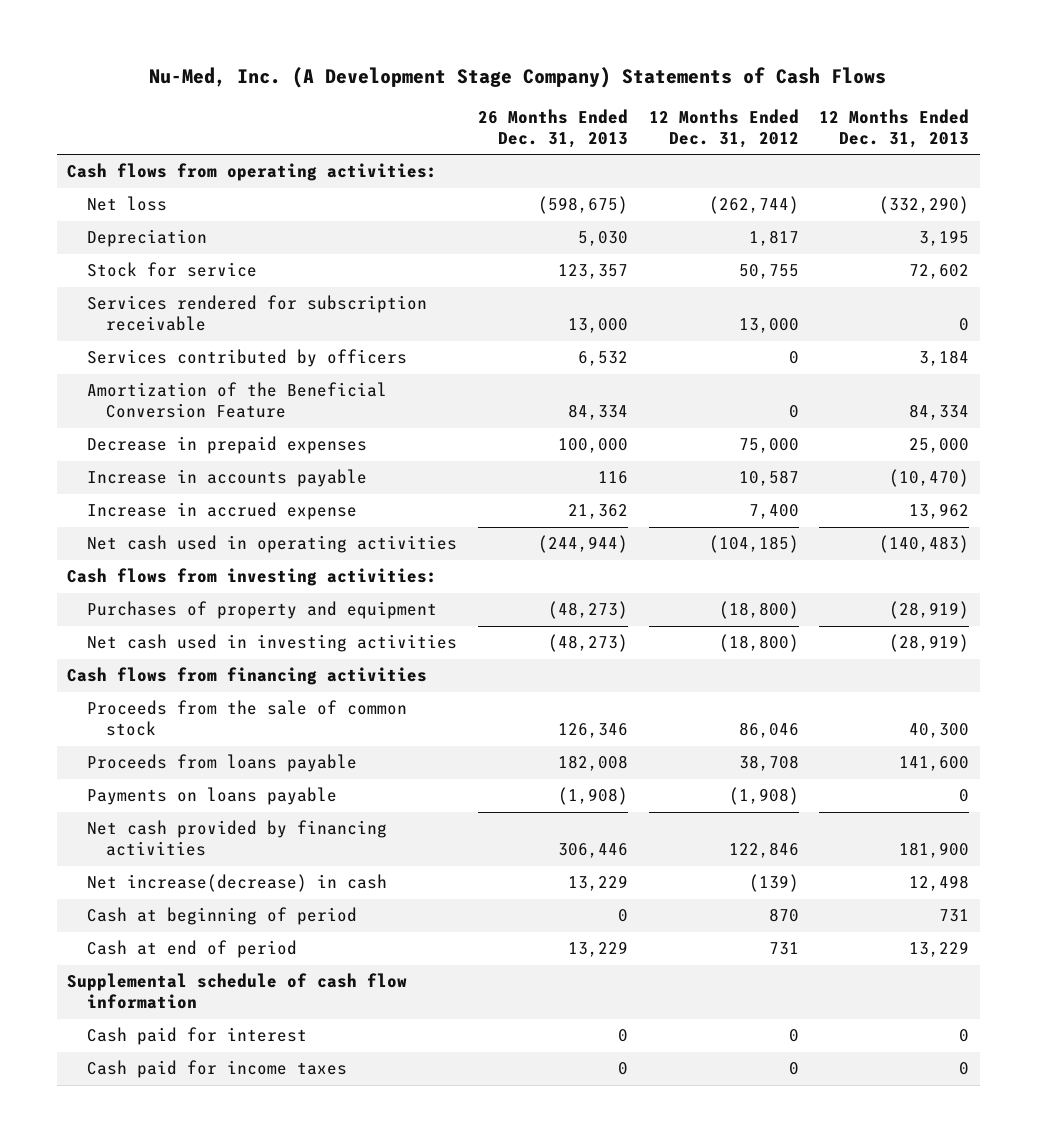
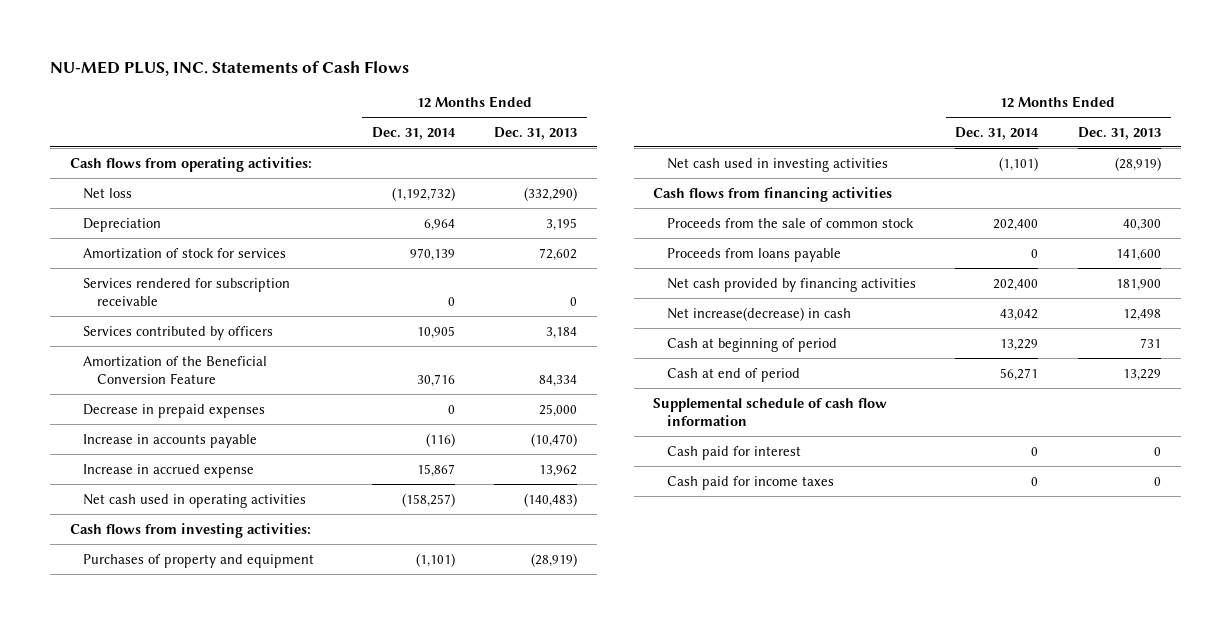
[149,67,887,89] Nu-Med, Inc. (A Development Stage Company) Statements of Cash Flows -> [49,60,409,76] NU-MED PLUS, INC. Statements of Cash Flows
[477,108,628,148] 26 Months Ended Dec. 31, 2013 -> none
[648,108,799,148] 12 Months Ended Dec. 31, 2012 -> none
none -> [371,126,456,140] Dec. 31, 2014
[86,262,257,278] Stock for service -> [83,247,287,259] Amortization of stock for services
[86,787,337,806] Payments on loans payable -> none

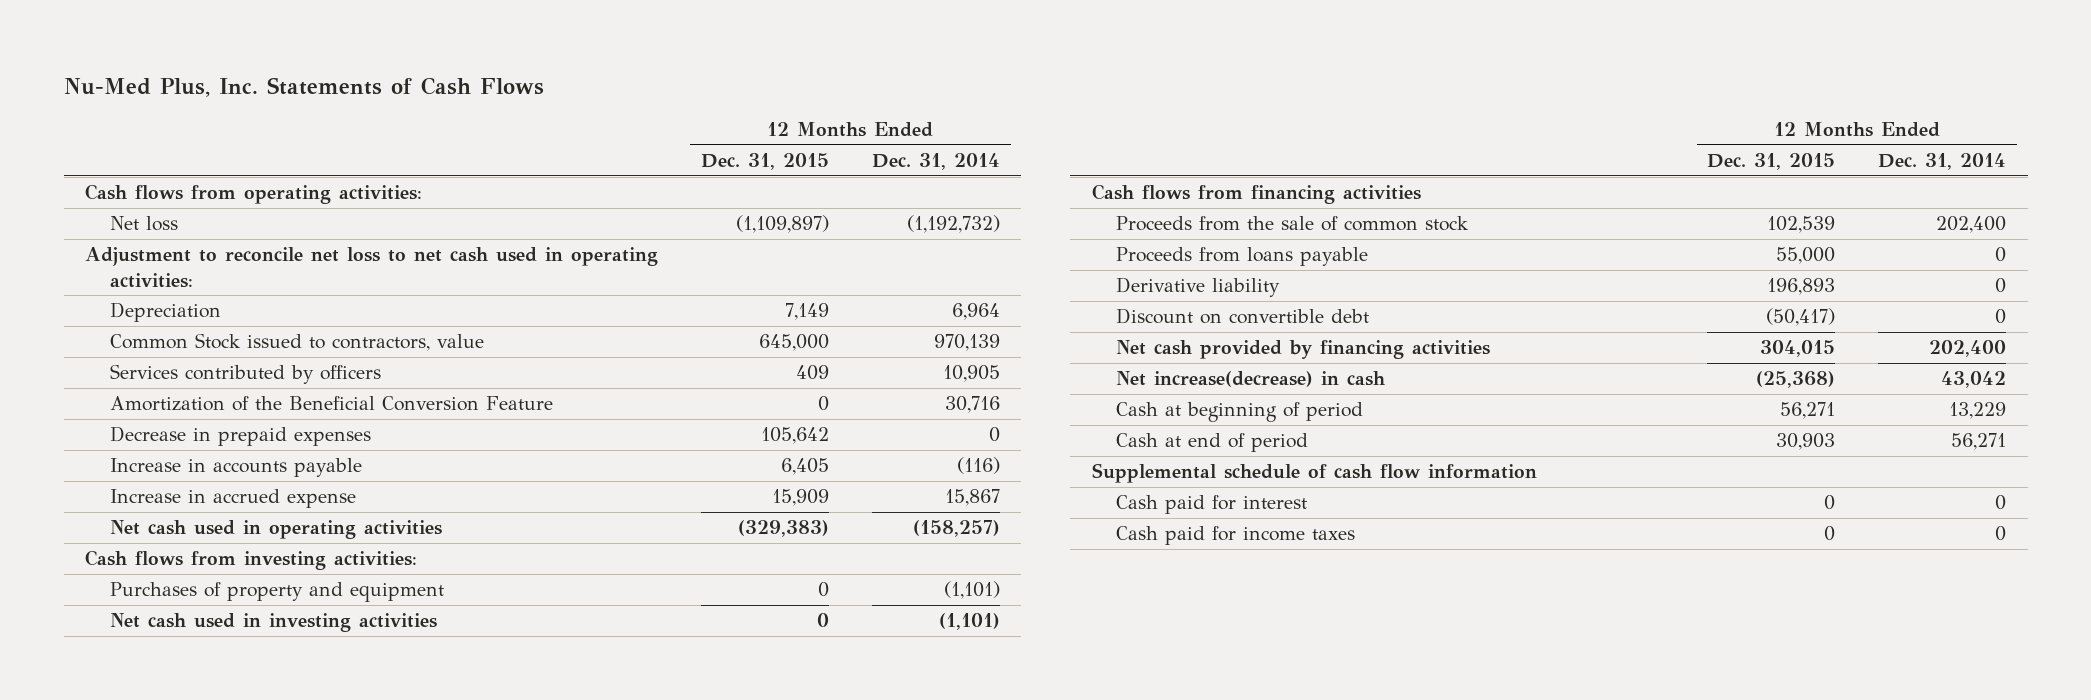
[49,60,409,76] NU-MED PLUS, INC. Statements of Cash Flows -> [63,76,544,97] Nu-Med Plus, Inc. Statements of Cash Flows
[494,126,578,140] Dec. 31, 2013 -> none
none -> [700,152,829,170] Dec. 31, 2015
none -> [85,247,659,288] Adjustment to reconcile net loss to net cash used in operating activities:
[83,277,291,307] Services rendered for subscription receivable -> none
[83,247,287,259] Amortization of stock for services -> [109,333,484,352] Common Stock issued to contractors, value
none -> [1116,277,1281,298] Derivative liability
none -> [1116,308,1370,325] Discount on convertible debt

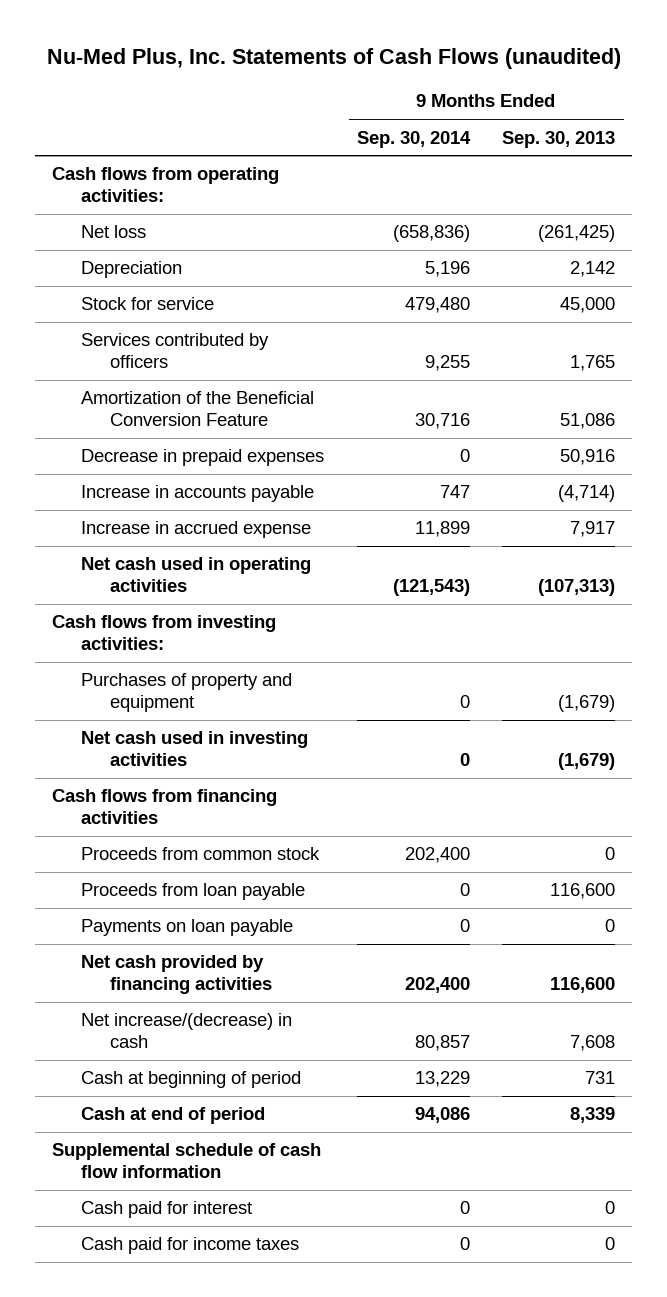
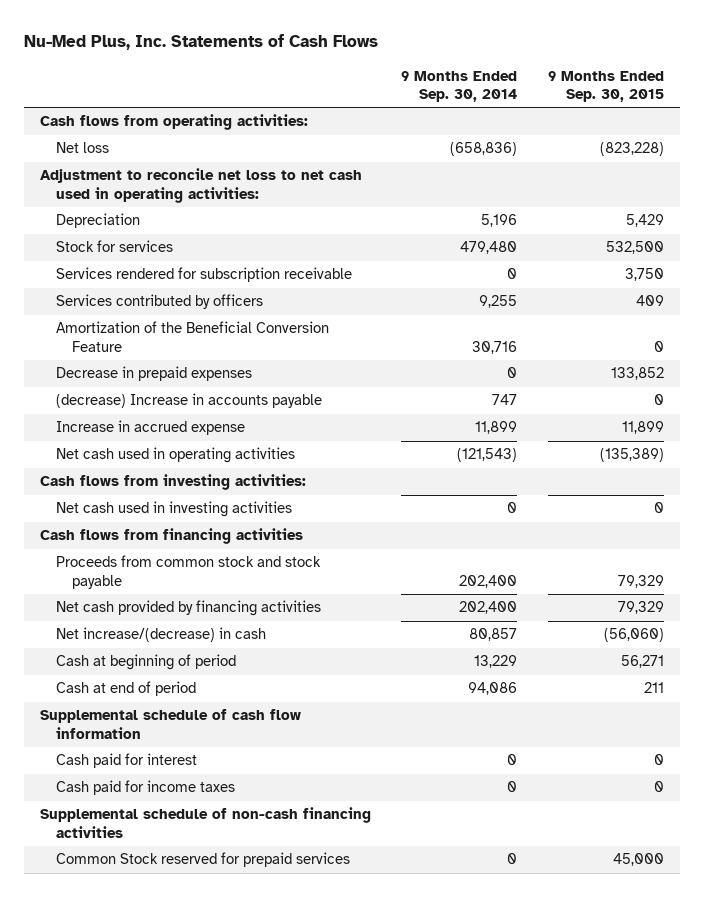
[46,48,621,70] Nu-Med Plus, Inc. Statements of Cash Flows (unaudited) -> [24,34,379,51] Nu-Med Plus, Inc. Statements of Cash Flows
[502,130,616,148] Sep. 30, 2013 -> none
none -> [548,70,665,102] 9 Months Ended Sep. 30, 2015
none -> [39,168,362,203] Adjustment to reconcile net loss to net cash used in operating activities:
[81,297,215,311] Stock for service -> [55,240,173,253] Stock for services
none -> [55,267,352,283] Services rendered for subscription receivable
[81,485,315,503] Increase in accounts payable -> [55,393,322,409] (decrease) Increase in accounts payable
[81,673,293,713] Purchases of property and equipment -> none
[81,883,306,901] Proceeds from loan payable -> none
[81,919,294,937] Payments on loan payable -> none
[81,847,321,861] Proceeds from common stock -> [55,555,321,589] Proceeds from common stock and stock payable
none -> [39,807,371,838] Supplemental schedule of non-cash financing activities
none -> [55,852,350,868] Common Stock reserved for prepaid services

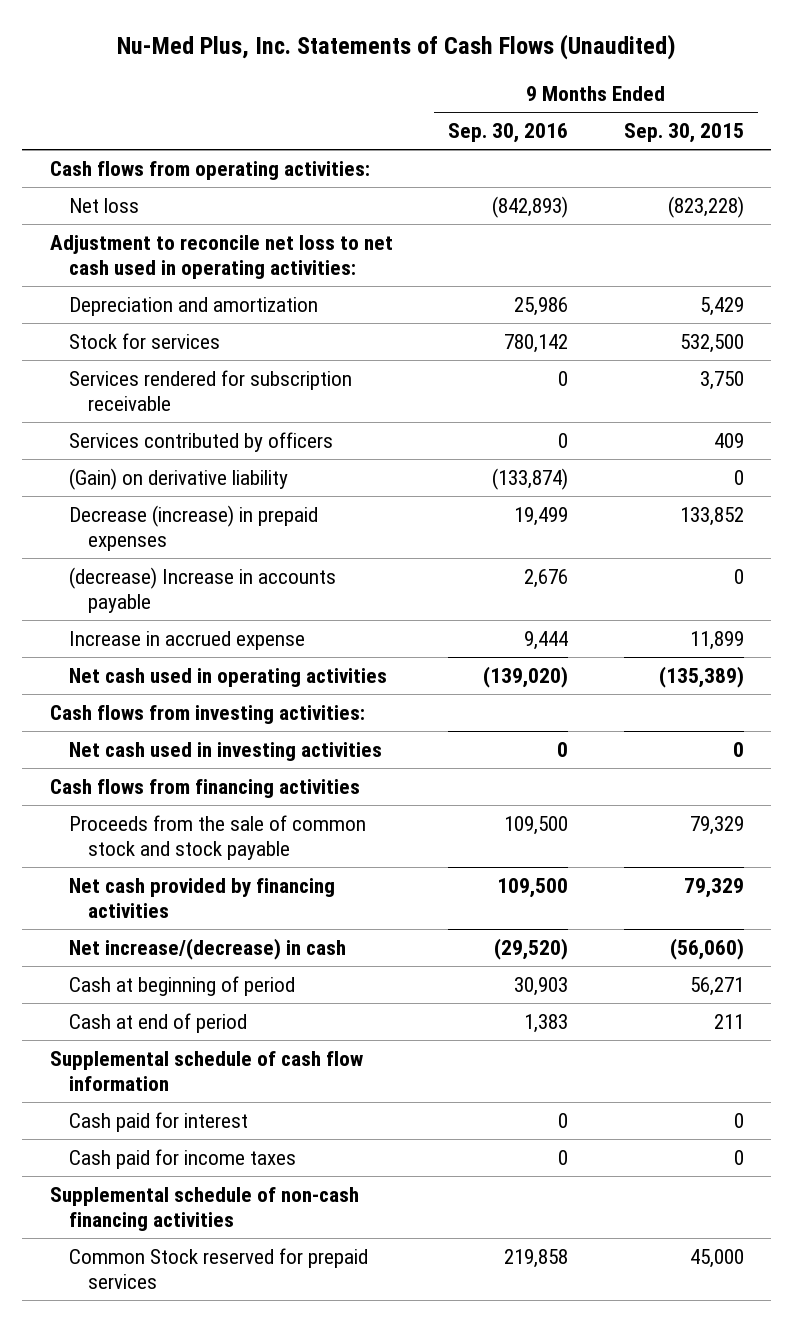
[24,34,379,51] Nu-Med Plus, Inc. Statements of Cash Flows -> [116,33,676,60] Nu-Med Plus, Inc. Statements of Cash Flows (Unaudited)
[401,70,518,102] 9 Months Ended Sep. 30, 2014 -> none
none -> [448,123,569,144] Sep. 30, 2016
[55,213,140,229] Depreciation -> [68,297,318,317] Depreciation and amortization
[55,321,329,352] Amortization of the Beneficial Conversion Feature -> none
none -> [68,468,288,491] (Gain) on derivative liability
[55,366,252,382] Decrease in prepaid expenses -> [68,505,318,551] Decrease (increase) in prepaid expenses
[55,555,321,589] Proceeds from common stock and stock payable -> [68,815,366,860] Proceeds from the sale of common stock and stock payable

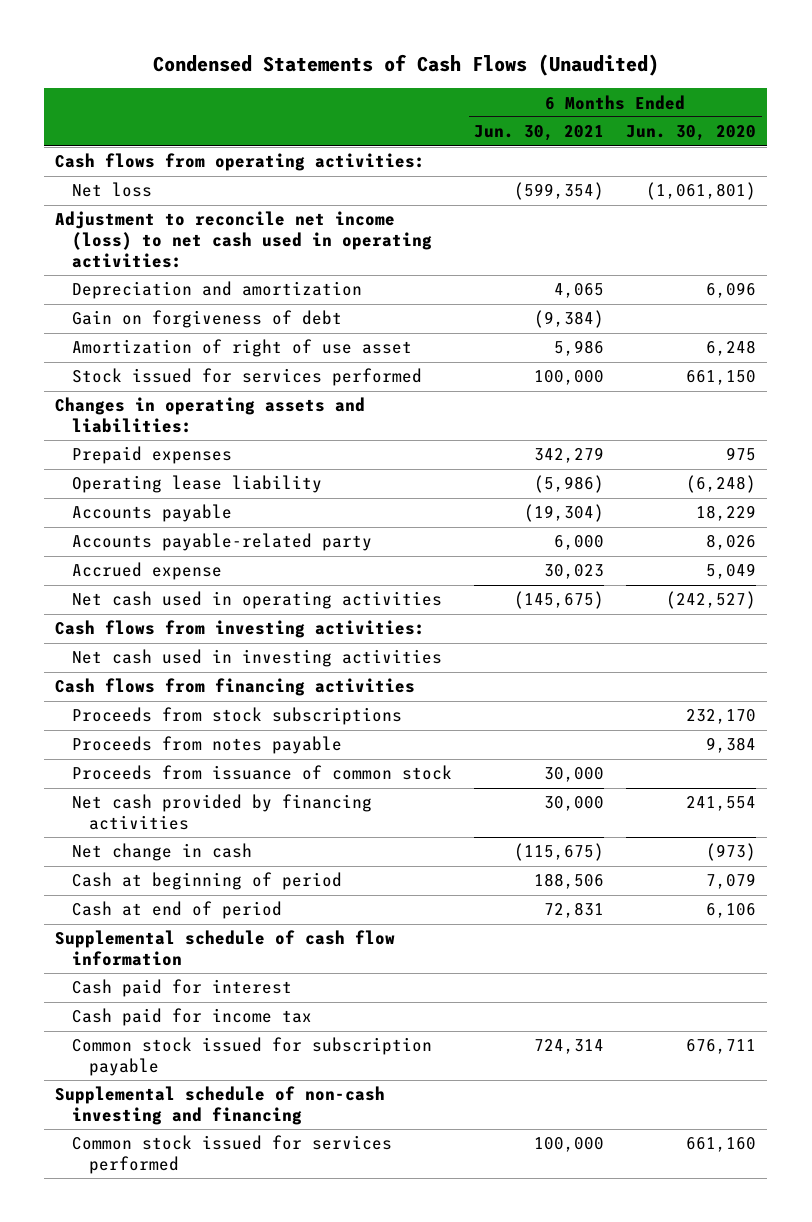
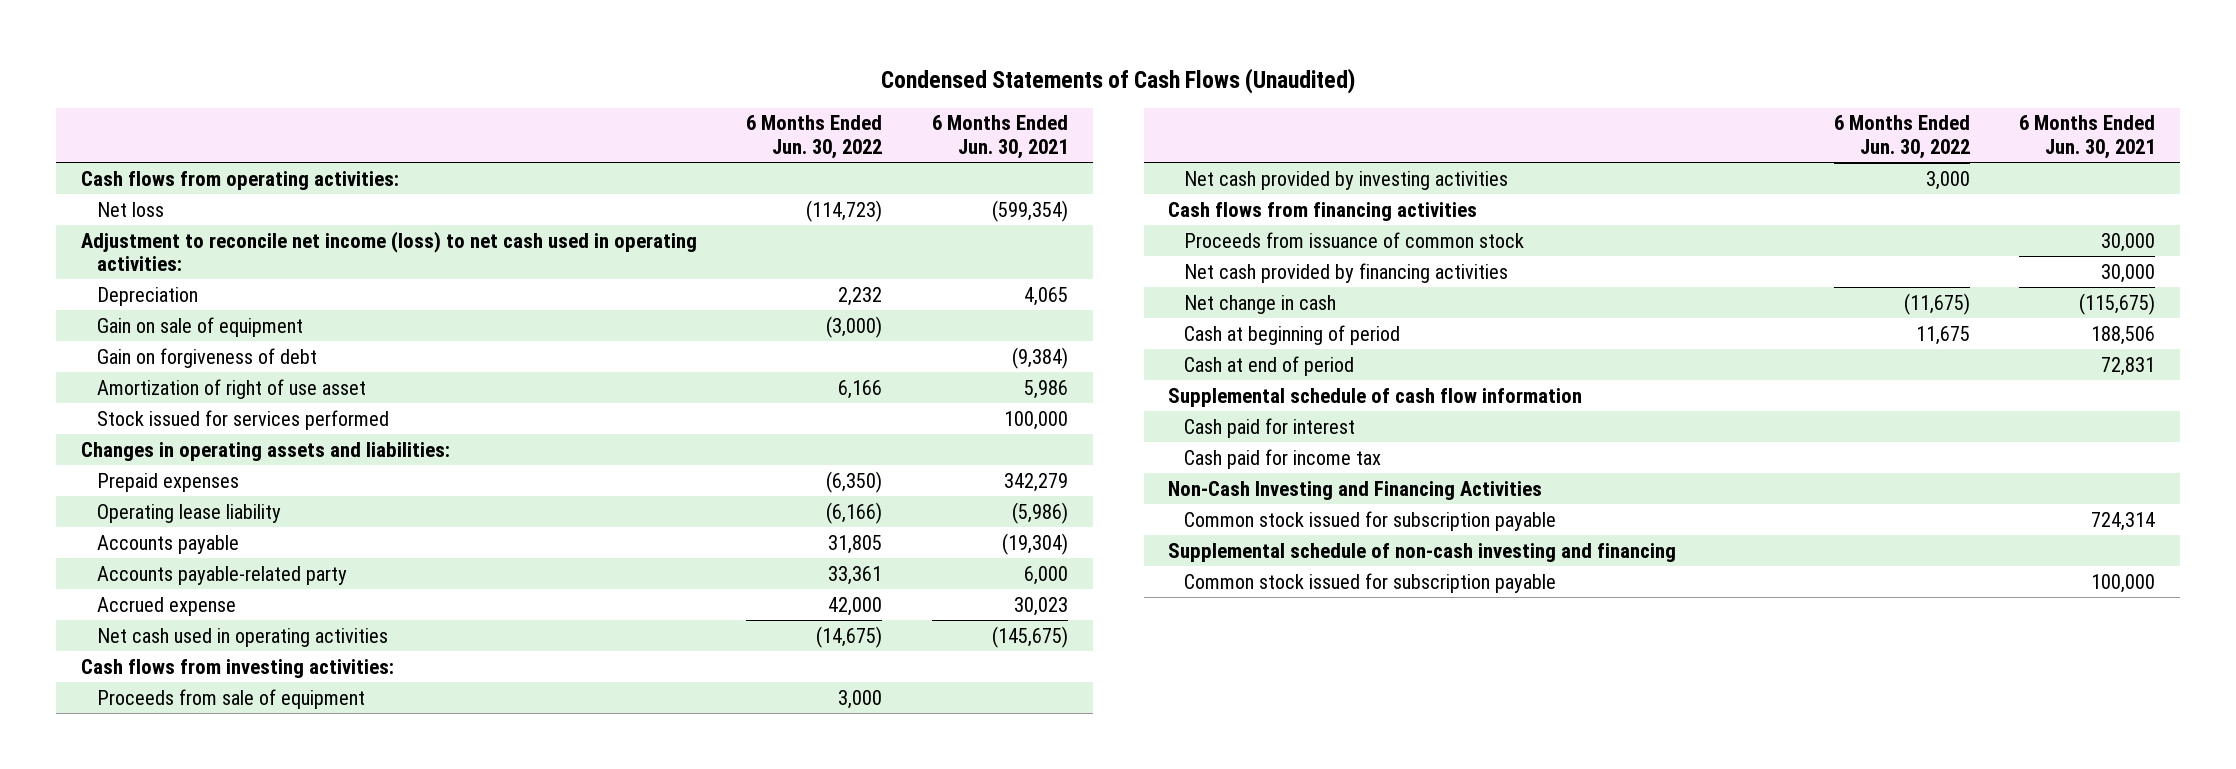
[626,125,757,142] Jun. 30, 2020 -> none
none -> [746,115,883,160] 6 Months Ended Jun. 30, 2022
[72,281,363,300] Depreciation and amortization -> [96,286,198,306] Depreciation
none -> [96,316,303,337] Gain on sale of equipment
none -> [96,688,365,709] Proceeds from sale of equipment
[72,649,443,668] Net cash used in investing activities -> [1184,170,1509,190] Net cash provided by investing activities
[72,707,403,726] Proceeds from stock subscriptions -> none
[72,736,343,755] Proceeds from notes payable -> none
none -> [1168,480,1543,500] Non-Cash Investing and Financing Activities
[72,1135,393,1175] Common stock issued for services performed -> [1184,572,1557,593] Common stock issued for subscription payable

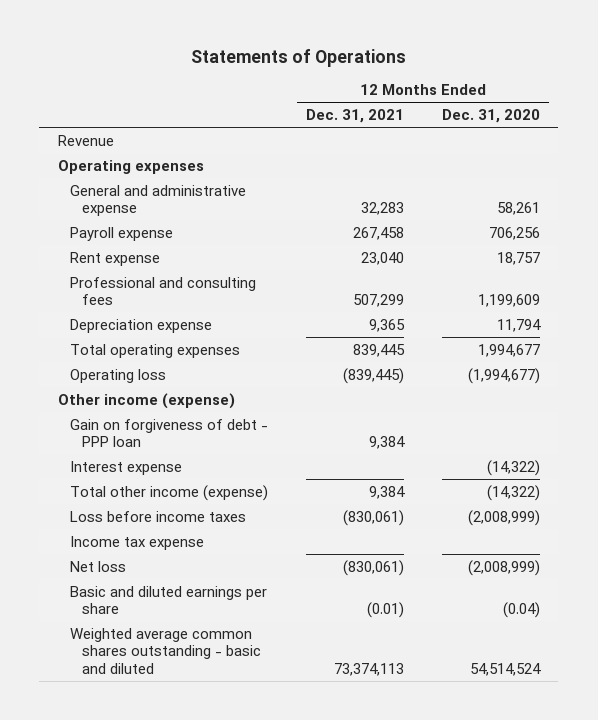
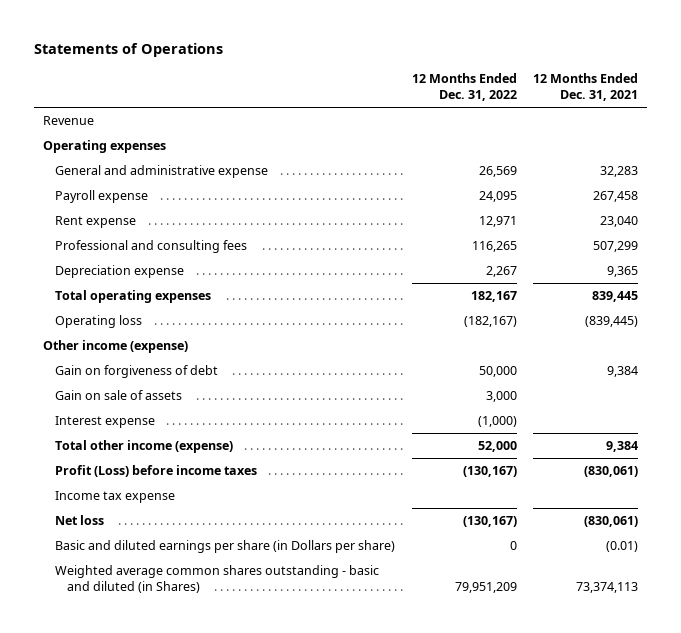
[441,109,540,124] Dec. 31, 2020 -> none
none -> [411,73,517,102] 12 Months Ended Dec. 31, 2022
[70,418,269,448] Gain on forgiveness of debt - PPP loan -> [55,365,219,379] Gain on forgiveness of debt
none -> [55,390,183,401] Gain on sale of assets
[70,510,247,522] Loss before income taxes -> [55,465,258,478] Profit (Loss) before income taxes
[70,585,268,615] Basic and diluted earnings per share -> [55,540,396,554] Basic and diluted earnings per share (in Dollars per share)
[70,627,262,674] Weighted average common shares outstanding - basic and diluted -> [55,565,380,594] Weighted average common shares outstanding - basic and diluted (in Shares)

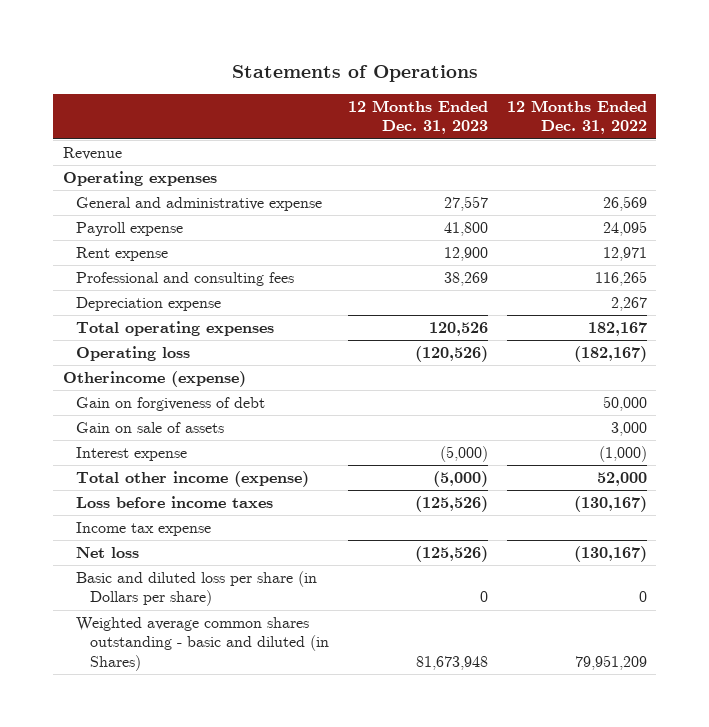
[533,73,639,102] 12 Months Ended Dec. 31, 2021 -> none
none -> [347,100,488,135] 12 Months Ended Dec. 31, 2023
[42,340,188,354] Other income (expense) -> none
none -> [62,371,246,388] Otherincome (expense)
[55,465,258,478] Profit (Loss) before income taxes -> [76,496,274,509] Loss before income taxes
[55,540,396,554] Basic and diluted earnings per share (in Dollars per share) -> [76,571,318,607] Basic and diluted loss per share (in Dollars per share)

